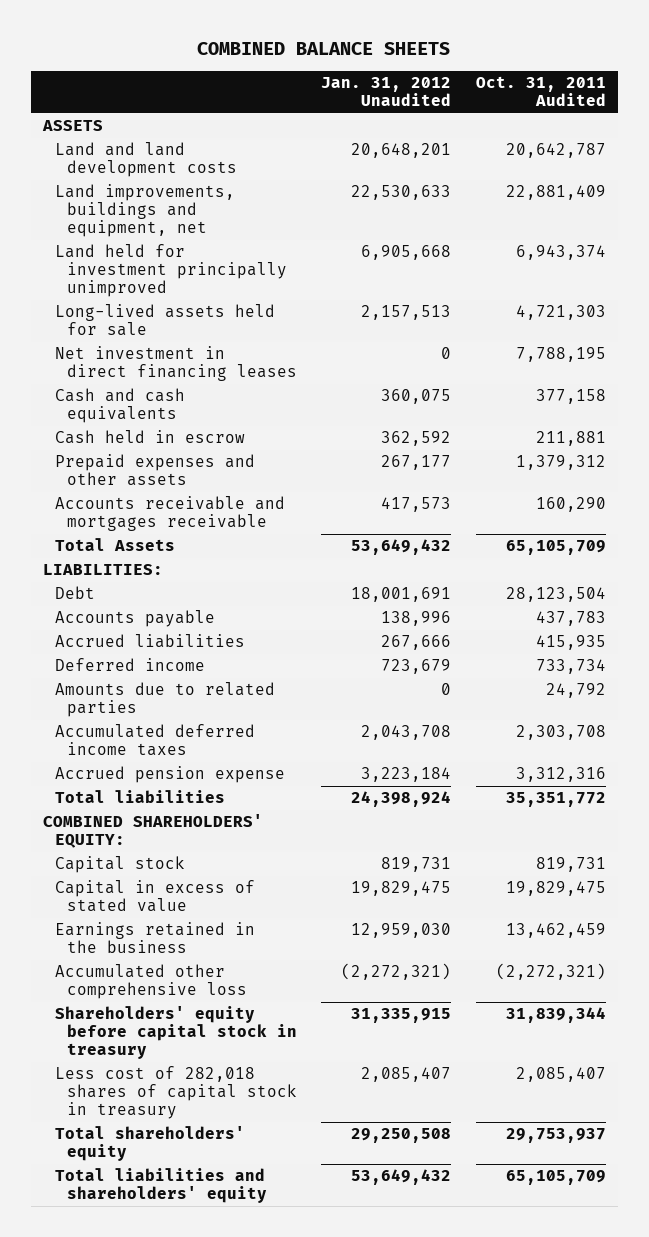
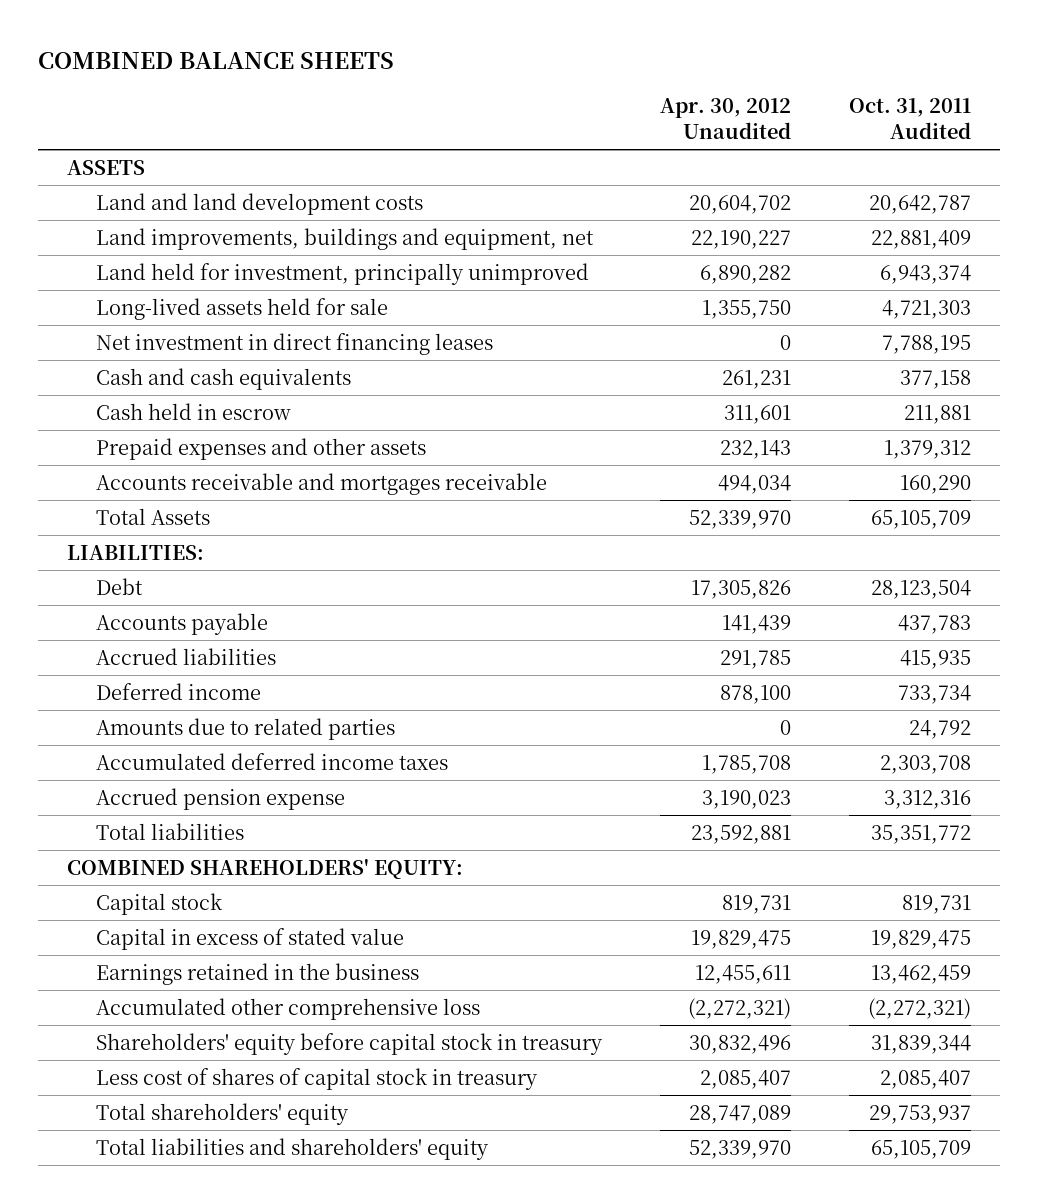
[321,77,452,107] Jan. 31, 2012 Unaudited -> none
none -> [660,98,792,140] Apr. 30, 2012 Unaudited
[54,244,288,298] Land held for investment principally unimproved -> [96,262,590,285] Land held for investment, principally unimproved
[54,1066,298,1120] Less cost of 282,018 shares of capital stock in treasury -> [96,1067,539,1090] Less cost of shares of capital stock in treasury

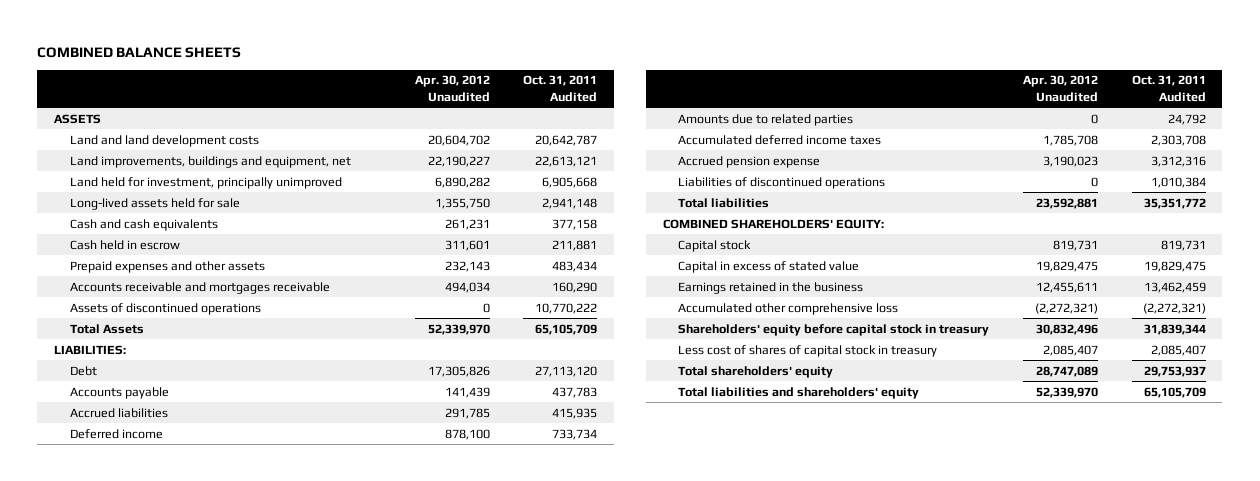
[96,332,494,355] Net investment in direct financing leases -> none
[871,229,972,249] 22,881,409 -> [535,155,598,167] 22,613,121
[880,264,972,284] 6,943,374 -> [542,176,598,188] 6,905,668
[882,299,972,319] 4,721,303 -> [542,197,598,209] 2,941,148
[884,439,972,459] 1,379,312 -> [552,260,598,272] 483,434
none -> [69,302,261,315] Assets of discontinued operations
[871,579,972,599] 28,123,504 -> [535,365,598,377] 27,113,120
none -> [678,176,886,189] Liabilities of discontinued operations

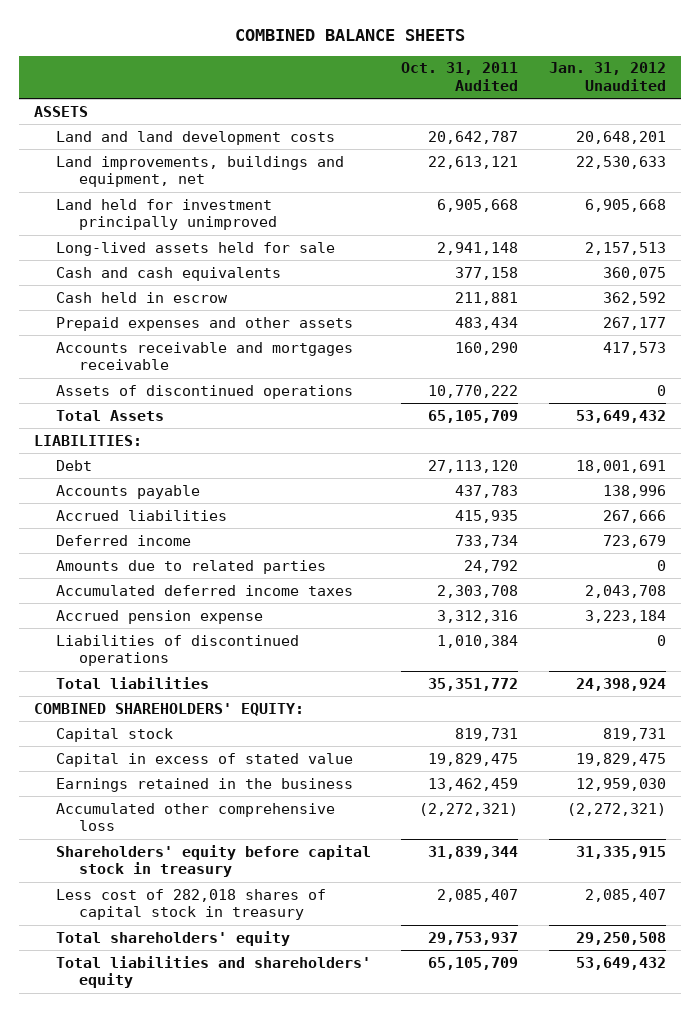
[414,75,490,102] Apr. 30, 2012 Unaudited -> none
none -> [548,62,666,91] Jan. 31, 2012 Unaudited
[69,176,342,189] Land held for investment, principally unimproved -> [56,198,277,231] Land held for investment principally unimproved
[678,344,938,357] Less cost of shares of capital stock in treasury -> [56,888,327,921] Less cost of 282,018 shares of capital stock in treasury

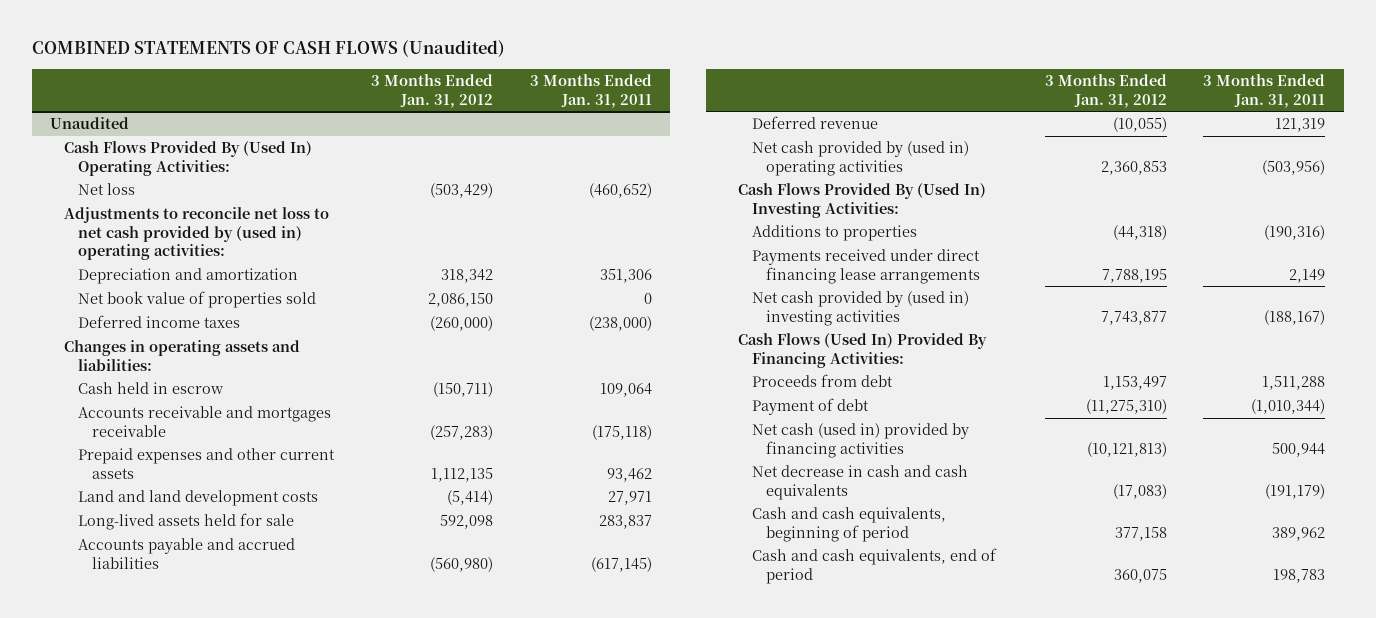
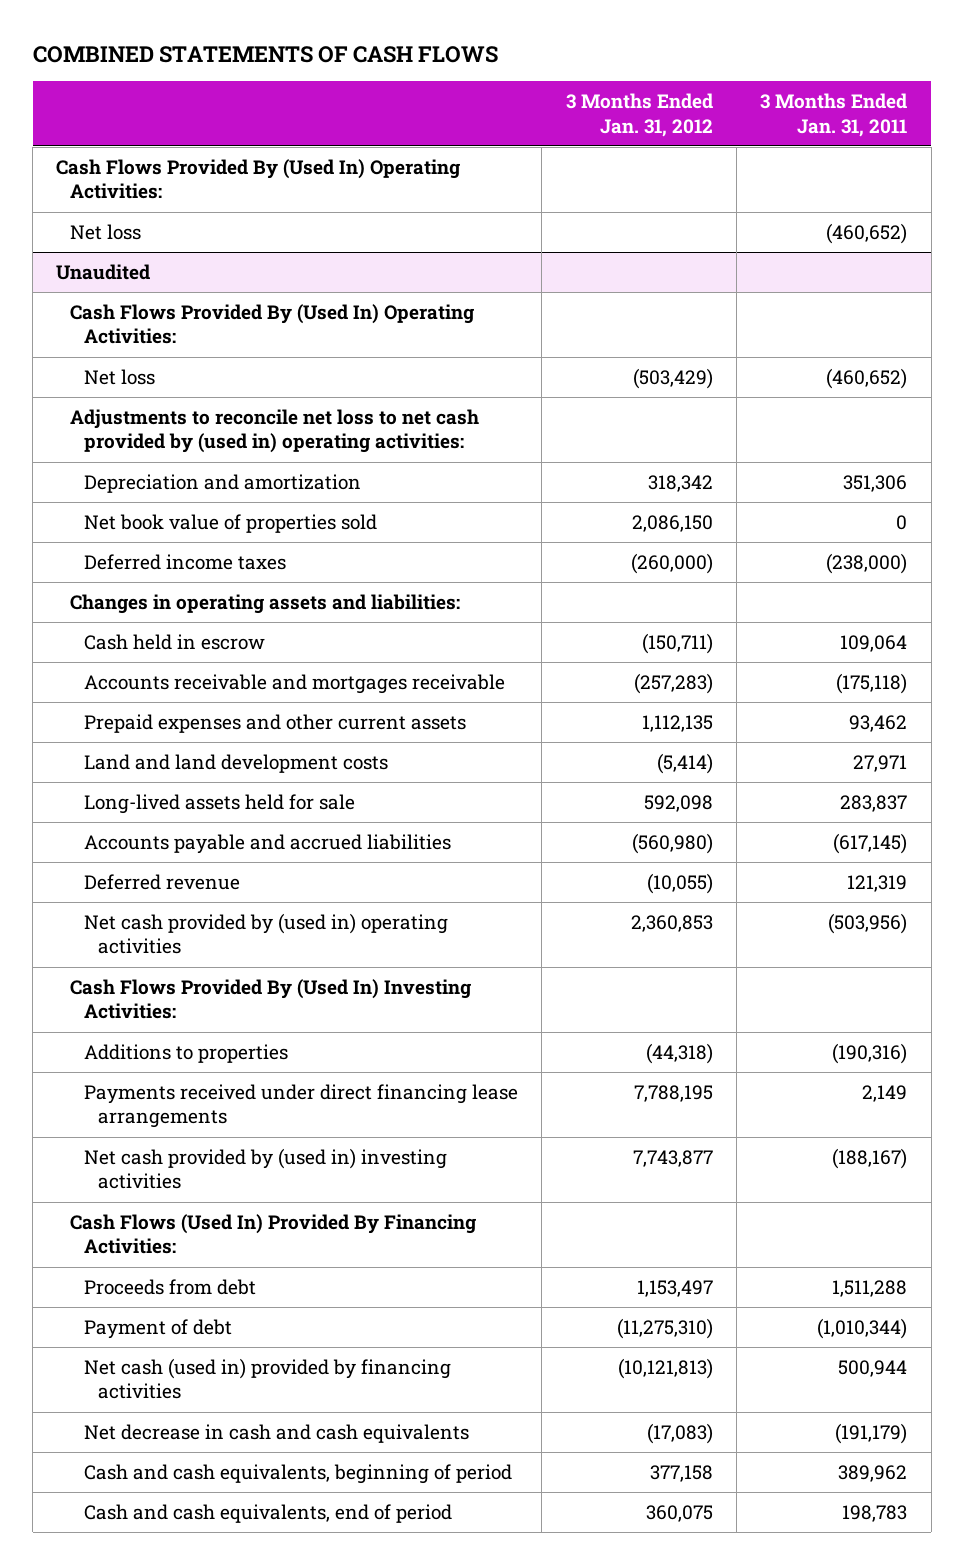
[32,40,506,58] COMBINED STATEMENTS OF CASH FLOWS (Unaudited) -> [32,46,498,64] COMBINED STATEMENTS OF CASH FLOWS
none -> [56,158,461,200] Cash Flows Provided By (Used In) Operating Activities:
none -> [70,223,142,240] Net loss

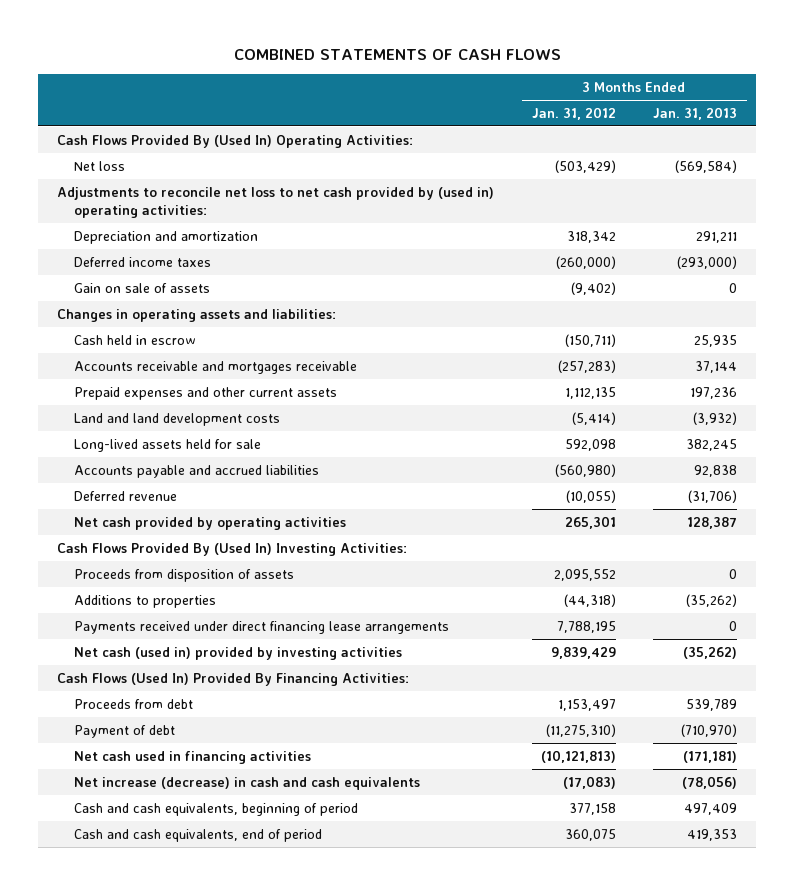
[760,93,908,137] 3 Months Ended Jan. 31, 2011 -> none
none -> [653,106,738,120] Jan. 31, 2013
[70,223,142,240] Net loss -> none
[56,263,151,280] Unaudited -> none
[70,303,475,345] Cash Flows Provided By (Used In) Operating Activities: -> none
[83,513,377,533] Net book value of properties sold -> none
none -> [74,282,211,293] Gain on sale of assets
[83,912,448,955] Net cash provided by (used in) operating activities -> [74,516,347,530] Net cash provided by operating activities
[630,914,713,932] 2,360,853 -> [564,515,616,529] 265,301
none -> [74,568,295,582] Proceeds from disposition of assets
[83,1147,447,1190] Net cash provided by (used in) investing activities -> [74,646,403,660] Net cash (used in) provided by investing activities
[632,1149,713,1167] 7,743,877 -> [550,646,616,659] 9,839,429
[83,1357,451,1400] Net cash (used in) provided by financing activities -> [74,750,312,764] Net cash used in financing activities
[83,1423,469,1443] Net decrease in cash and cash equivalents -> [74,776,421,790] Net increase (decrease) in cash and cash equivalents

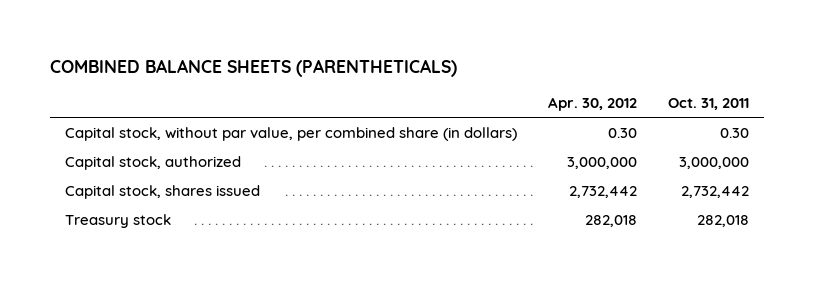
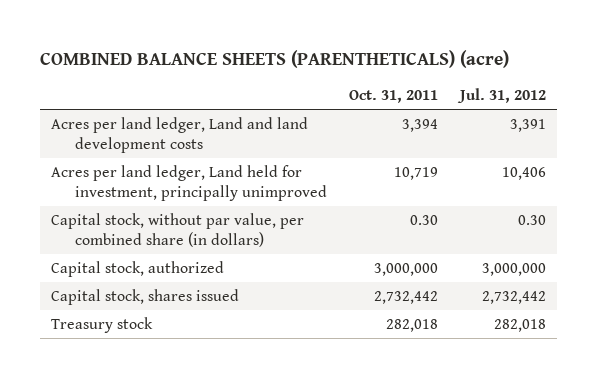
[49,59,457,78] COMBINED BALANCE SHEETS (PARENTHETICALS) -> [40,50,510,69] COMBINED BALANCE SHEETS (PARENTHETICALS) (acre)
[548,97,638,112] Apr. 30, 2012 -> none
none -> [456,88,546,104] Jul. 31, 2012
none -> [51,117,309,154] Acres per land ledger, Land and land development costs
none -> [51,165,327,202] Acres per land ledger, Land held for investment, principally unimproved

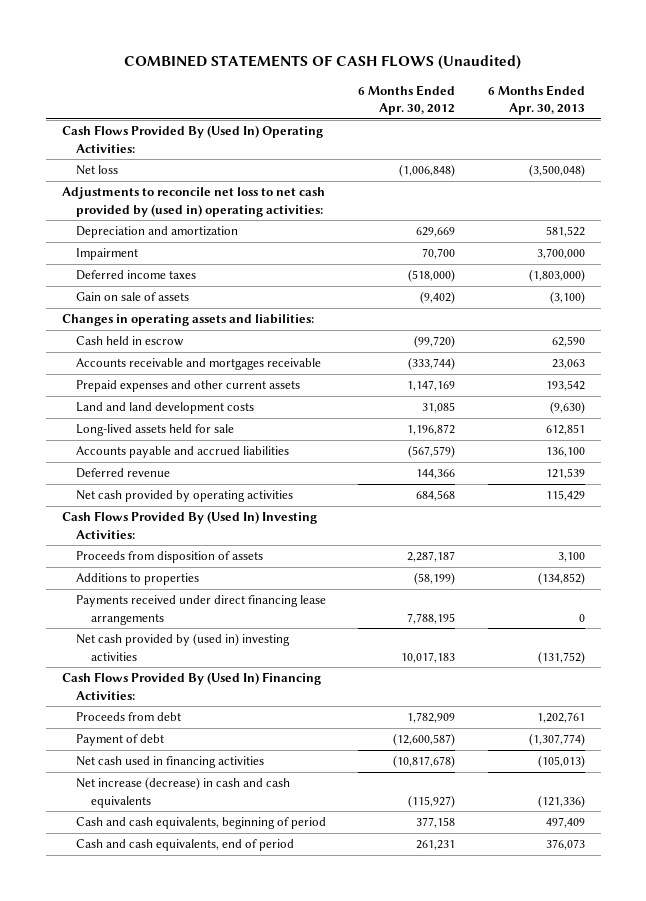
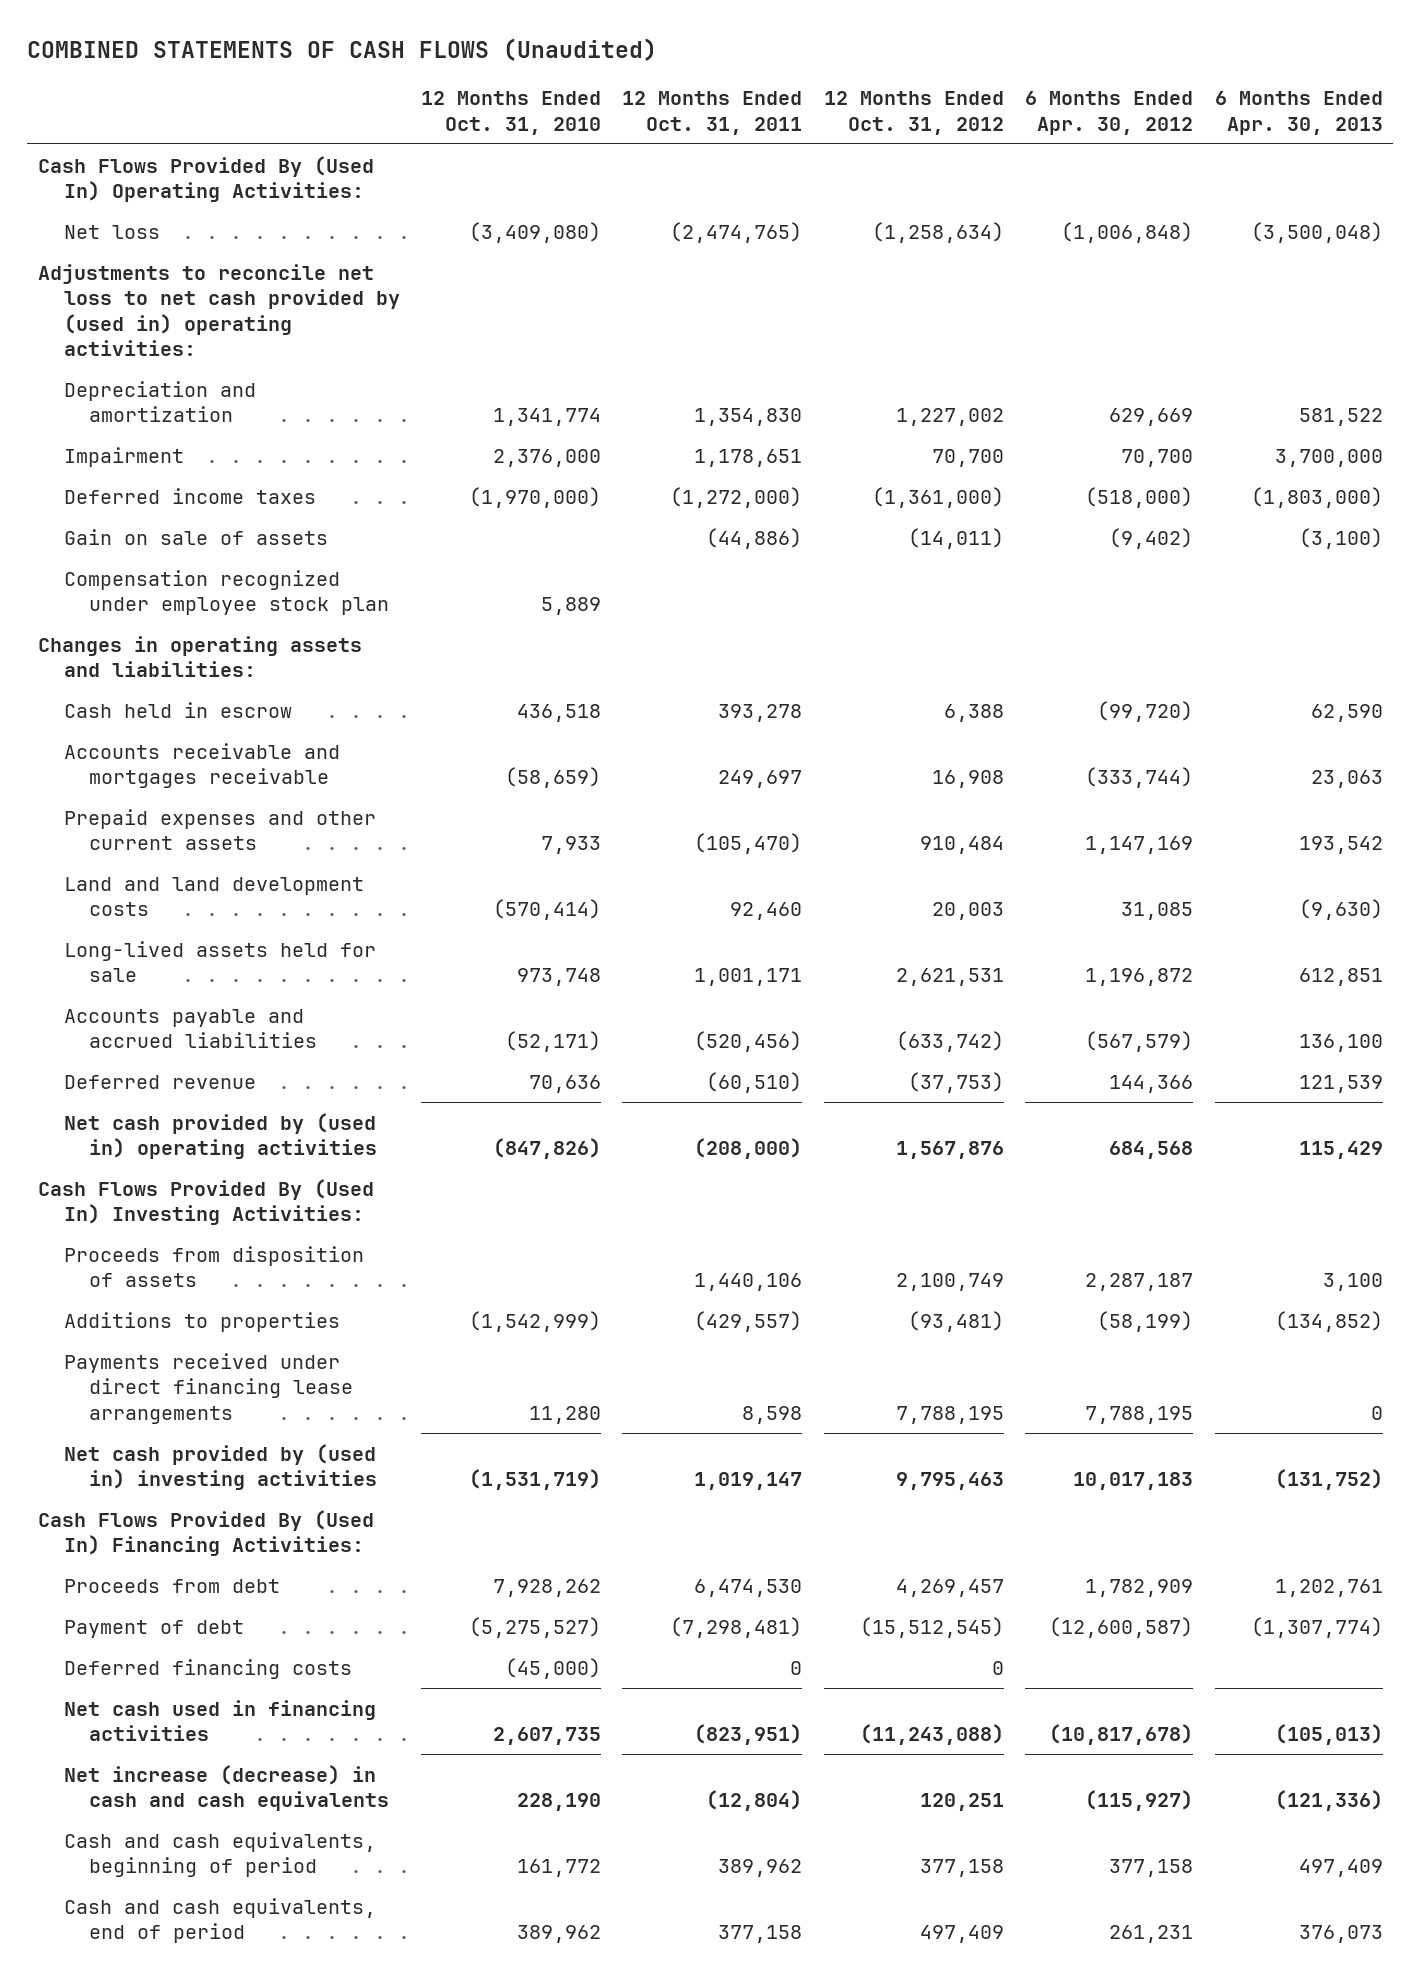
none -> [420,91,601,135] 12 Months Ended Oct. 31, 2010
none -> [622,91,803,135] 12 Months Ended Oct. 31, 2011
none -> [823,91,1004,135] 12 Months Ended Oct. 31, 2012
none -> [63,569,390,616] Compensation recognized under employee stock plan
[76,490,294,503] Net cash provided by operating activities -> [63,1112,378,1160] Net cash provided by (used in) operating activities
none -> [63,1658,352,1679] Deferred financing costs

